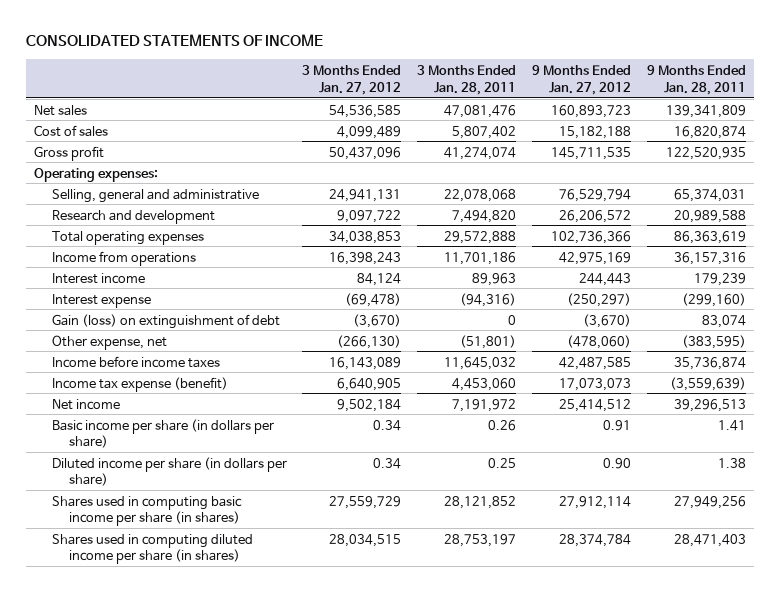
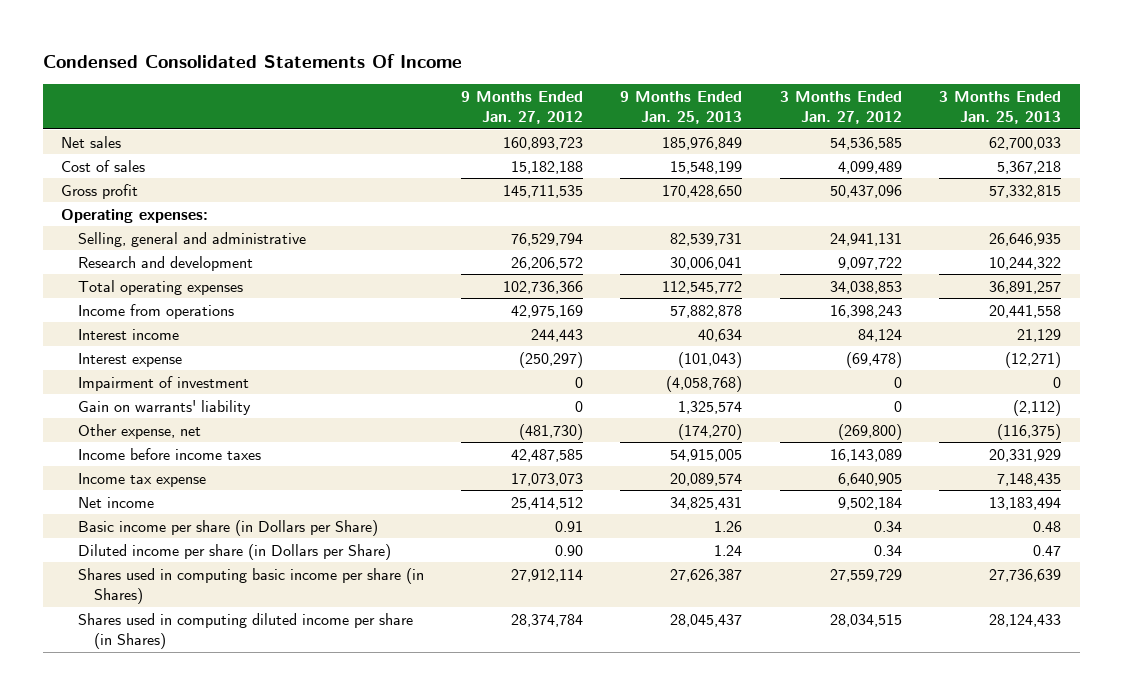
[25,34,323,47] CONSOLIDATED STATEMENTS OF INCOME -> [42,53,462,68] Condensed Consolidated Statements Of Income
[417,64,517,95] 3 Months Ended Jan. 28, 2011 -> none
[647,64,747,95] 9 Months Ended Jan. 28, 2011 -> none
none -> [620,90,743,125] 9 Months Ended Jan. 25, 2013
none -> [939,90,1062,125] 3 Months Ended Jan. 25, 2013
[51,313,280,329] Gain (loss) on extinguishment of debt -> none
none -> [77,375,249,391] Impairment of investment
none -> [77,399,251,415] Gain on warrants' liability
[337,334,402,349] (266,130) -> [837,423,902,440] (269,800)
[567,334,632,349] (478,060) -> [519,423,584,440] (481,730)
[51,376,228,392] Income tax expense (benefit) -> [77,472,206,487] Income tax expense
[51,418,274,449] Basic income per share (in dollars per share) -> [77,519,378,536] Basic income per share (in Dollars per Share)
[51,456,287,487] Diluted income per share (in dollars per share) -> [77,543,391,560] Diluted income per share (in Dollars per Share)
[51,495,242,527] Shares used in computing basic income per share (in shares) -> [77,567,424,605] Shares used in computing basic income per share (in Shares)
[51,533,253,565] Shares used in computing diluted income per share (in shares) -> [77,612,413,650] Shares used in computing diluted income per share (in Shares)

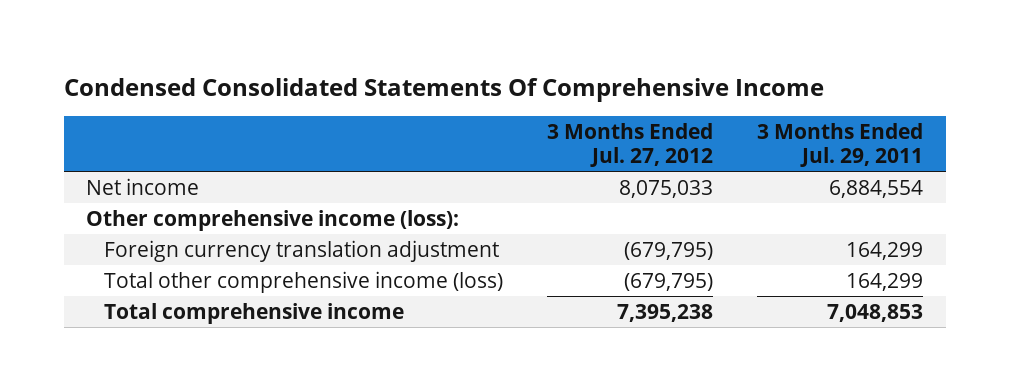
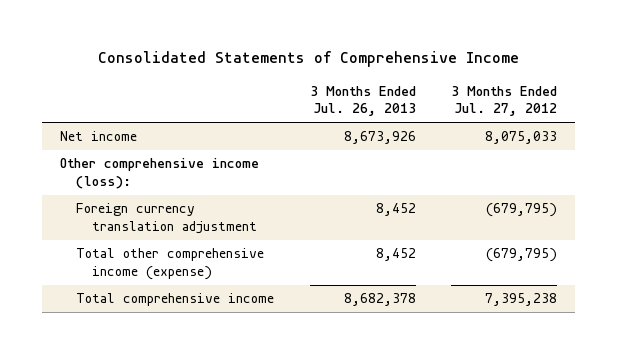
[64,77,825,102] Condensed Consolidated Statements Of Comprehensive Income -> [97,51,519,68] Consolidated Statements of Comprehensive Income
[757,122,924,168] 3 Months Ended Jul. 29, 2011 -> none
none -> [309,85,416,117] 3 Months Ended Jul. 26, 2013
[103,270,503,293] Total other comprehensive income (loss) -> [75,248,264,281] Total other comprehensive income (expense)

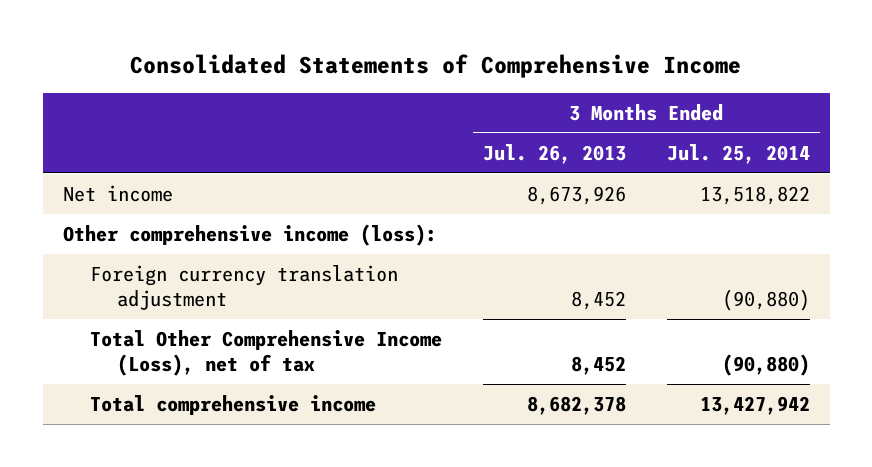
[451,85,558,117] 3 Months Ended Jul. 27, 2012 -> none
none -> [666,143,810,164] Jul. 25, 2014
[75,248,264,281] Total other comprehensive income (expense) -> [90,329,443,377] Total Other Comprehensive Income (Loss), net of tax

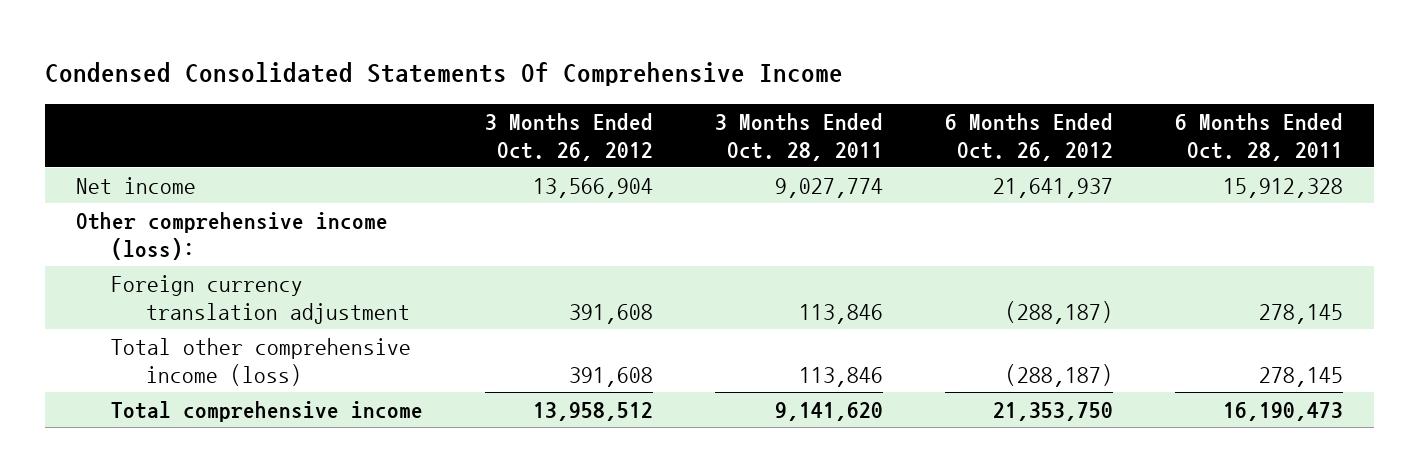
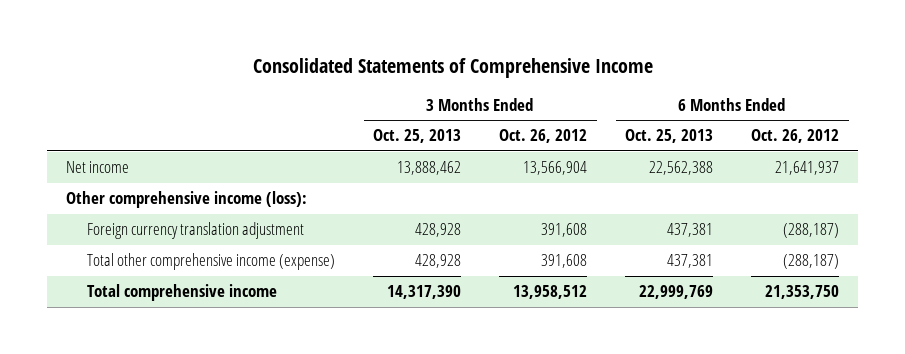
[45,61,844,86] Condensed Consolidated Statements Of Comprehensive Income -> [252,57,653,78] Consolidated Statements of Comprehensive Income
[714,112,883,161] 3 Months Ended Oct. 28, 2011 -> none
[1174,112,1343,161] 6 Months Ended Oct. 28, 2011 -> none
none -> [373,129,462,144] Oct. 25, 2013
none -> [625,129,714,144] Oct. 25, 2013
[111,337,412,386] Total other comprehensive income (loss) -> [87,253,336,271] Total other comprehensive income (expense)

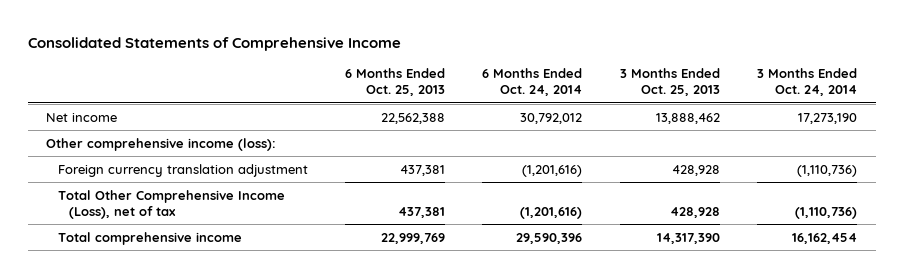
[499,129,588,144] Oct. 26, 2012 -> none
[751,129,840,144] Oct. 26, 2012 -> none
none -> [482,68,583,97] 6 Months Ended Oct. 24, 2014
none -> [756,68,857,97] 3 Months Ended Oct. 24, 2014
[87,253,336,271] Total other comprehensive income (expense) -> [57,189,285,219] Total Other Comprehensive Income (Loss), net of tax

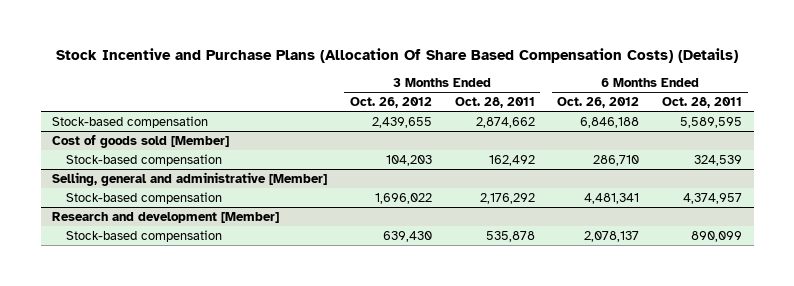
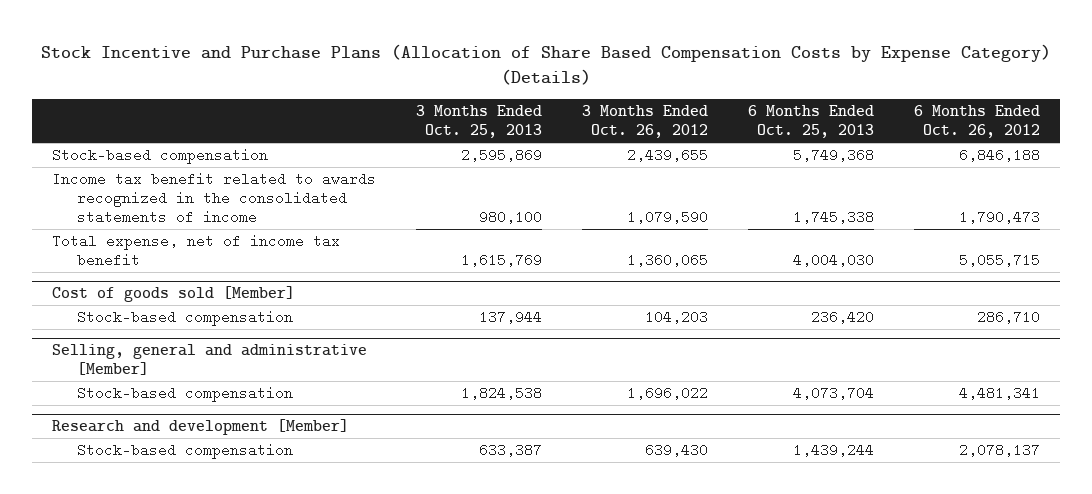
[56,48,739,64] Stock Incentive and Purchase Plans (Allocation Of Share Based Compensation Costs) (Details) -> [41,43,1052,85] Stock Incentive and Purchase Plans (Allocation of Share Based Compensation Costs by Expense Category) (Details)
[454,97,535,109] Oct. 28, 2011 -> none
[662,97,743,109] Oct. 28, 2011 -> none
none -> [416,105,543,139] 3 Months Ended Oct. 25, 2013
none -> [748,105,875,139] 6 Months Ended Oct. 25, 2013
none -> [52,171,377,224] Income tax benefit related to awards recognized in the consolidated statements of income
none -> [52,233,341,267] Total expense, net of income tax benefit

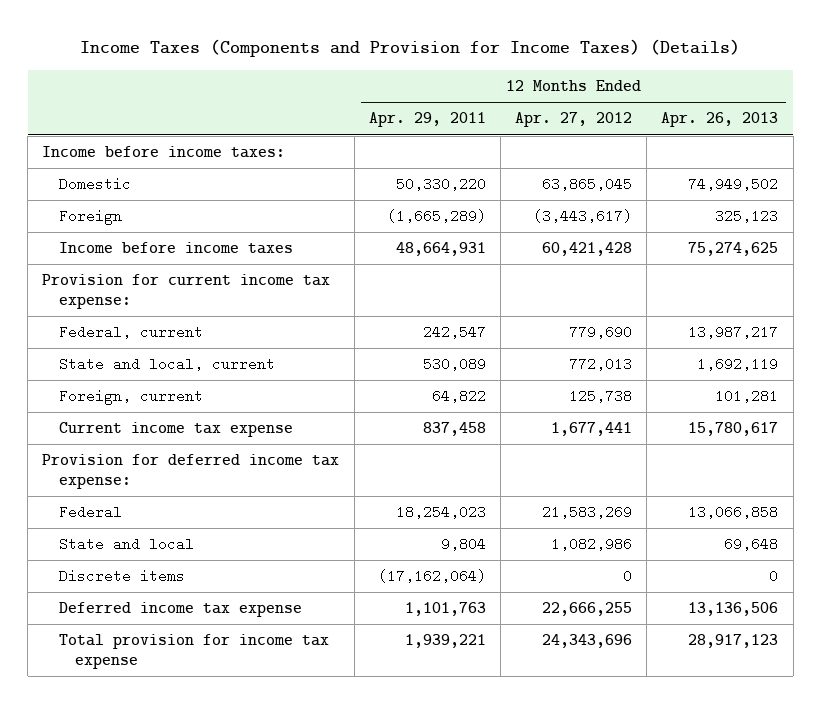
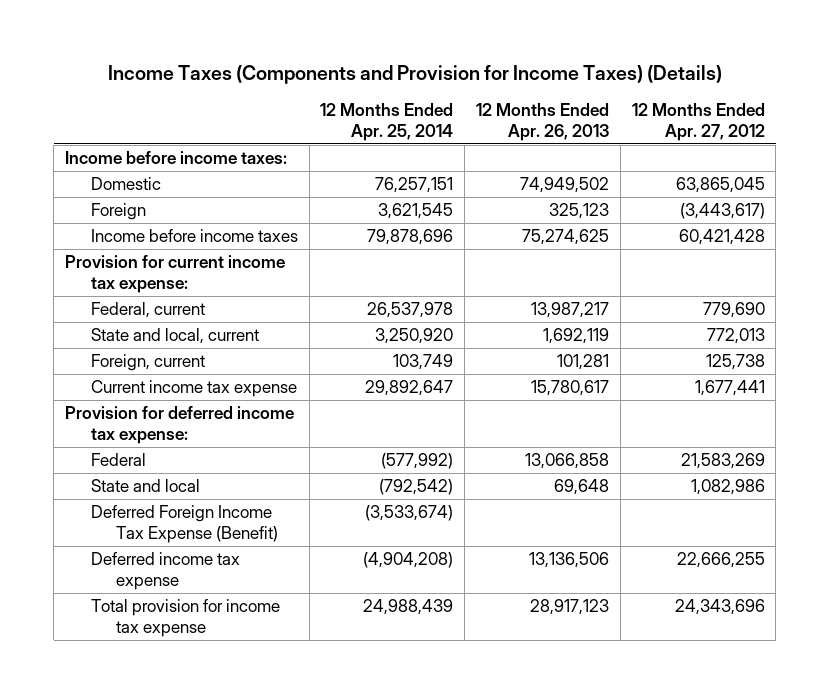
[368,112,486,128] Apr. 29, 2011 -> none
none -> [320,102,454,142] 12 Months Ended Apr. 25, 2014
[58,569,185,584] Discrete items -> none
none -> [90,504,279,544] Deferred Foreign Income Tax Expense (Benefit)

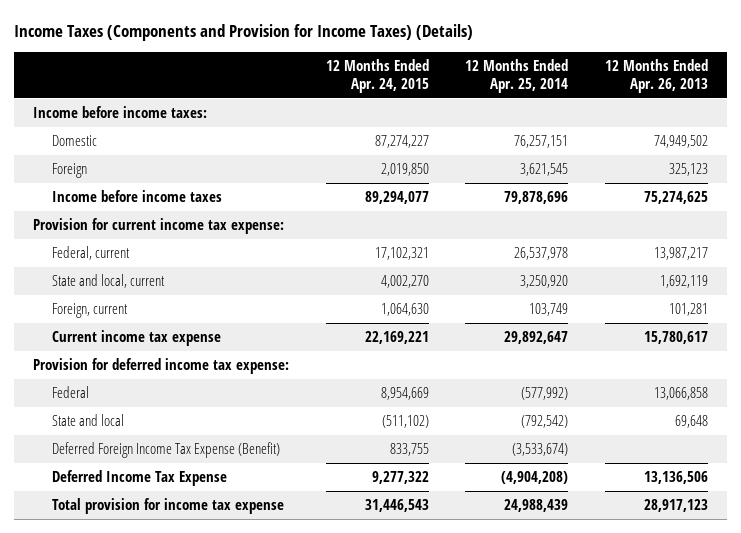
[631,102,765,142] 12 Months Ended Apr. 27, 2012 -> none
none -> [325,59,429,93] 12 Months Ended Apr. 24, 2015
[90,551,240,591] Deferred income tax expense -> [52,470,228,487] Deferred Income Tax Expense

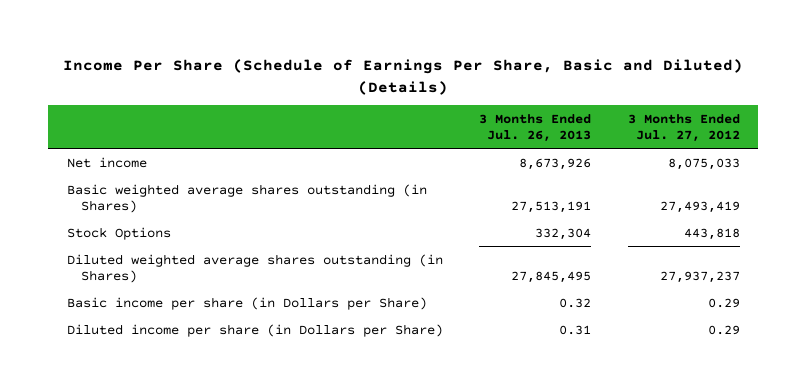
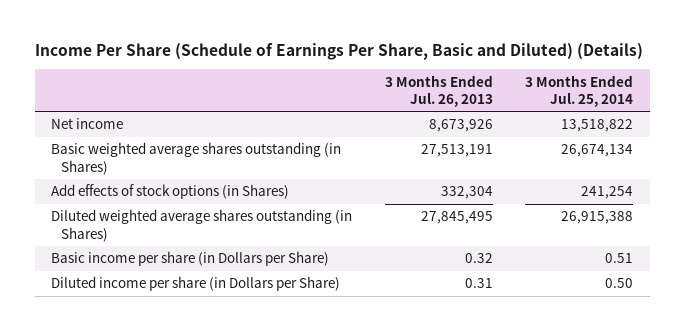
[627,113,740,143] 3 Months Ended Jul. 27, 2012 -> none
none -> [525,74,634,107] 3 Months Ended Jul. 25, 2014
[66,226,171,240] Stock Options -> [51,184,290,200] Add effects of stock options (in Shares)

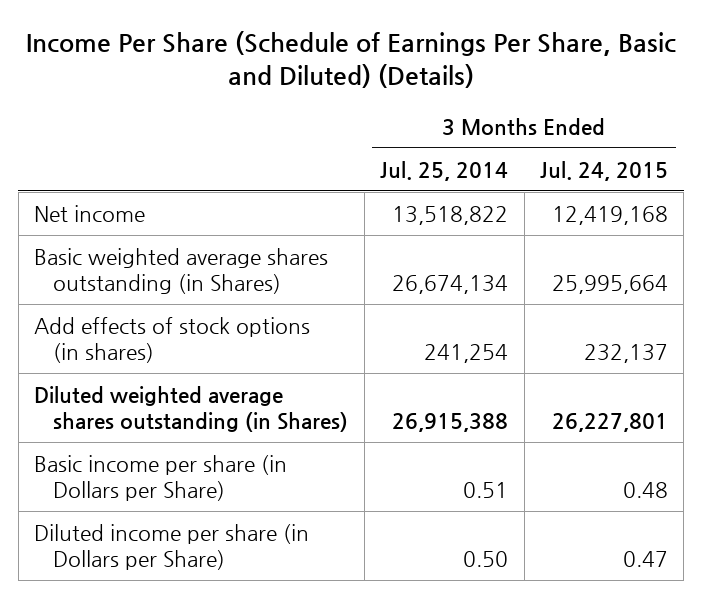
[384,74,493,107] 3 Months Ended Jul. 26, 2013 -> none
none -> [539,160,668,181] Jul. 24, 2015
[51,184,290,200] Add effects of stock options (in Shares) -> [34,316,311,364] Add effects of stock options (in shares)

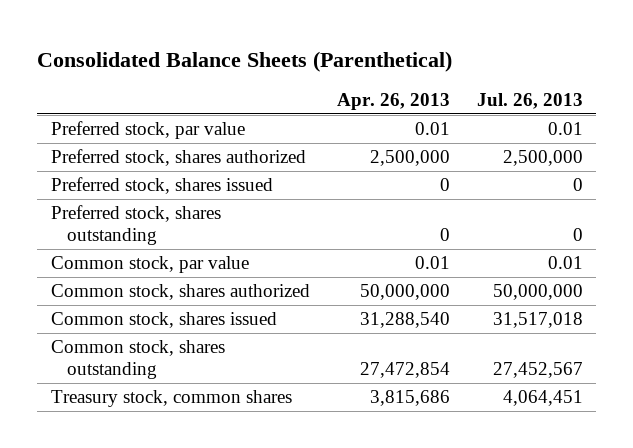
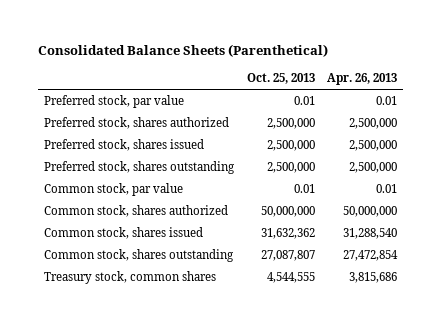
[476,93,583,110] Jul. 26, 2013 -> none
none -> [246,73,315,85] Oct. 25, 2013
[439,178,450,192] 0 -> [348,140,397,152] 2,500,000
[439,228,450,242] 0 -> [348,162,397,174] 2,500,000

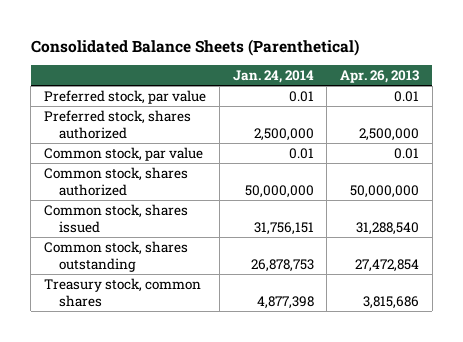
[246,73,315,85] Oct. 25, 2013 -> none
none -> [232,69,314,83] Jan. 24, 2014
[44,139,205,152] Preferred stock, shares issued -> none
[44,161,236,175] Preferred stock, shares outstanding -> none

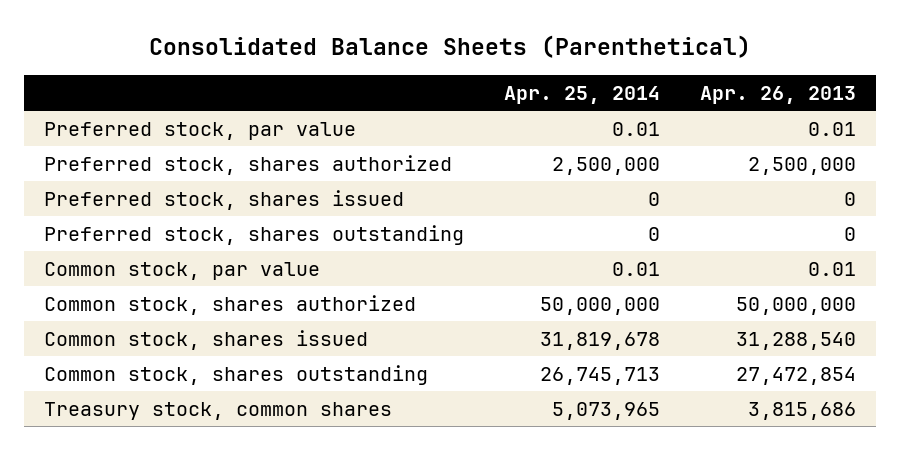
[232,69,314,83] Jan. 24, 2014 -> none
none -> [503,86,660,105] Apr. 25, 2014
none -> [43,189,404,210] Preferred stock, shares issued
none -> [43,224,464,245] Preferred stock, shares outstanding

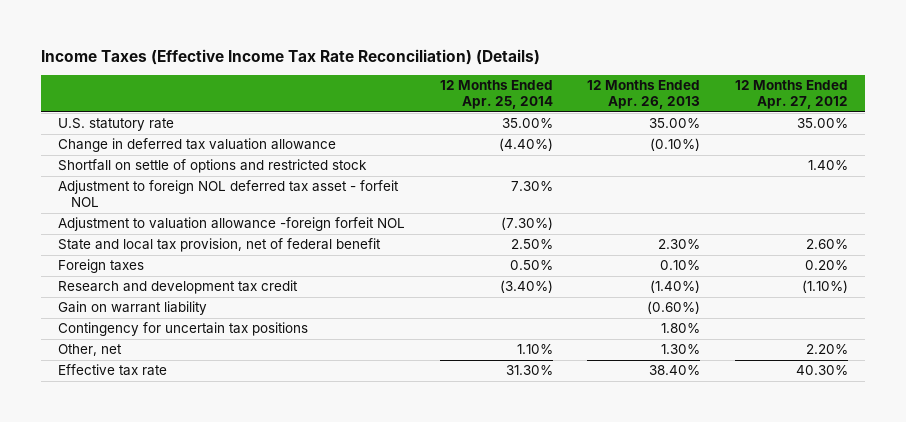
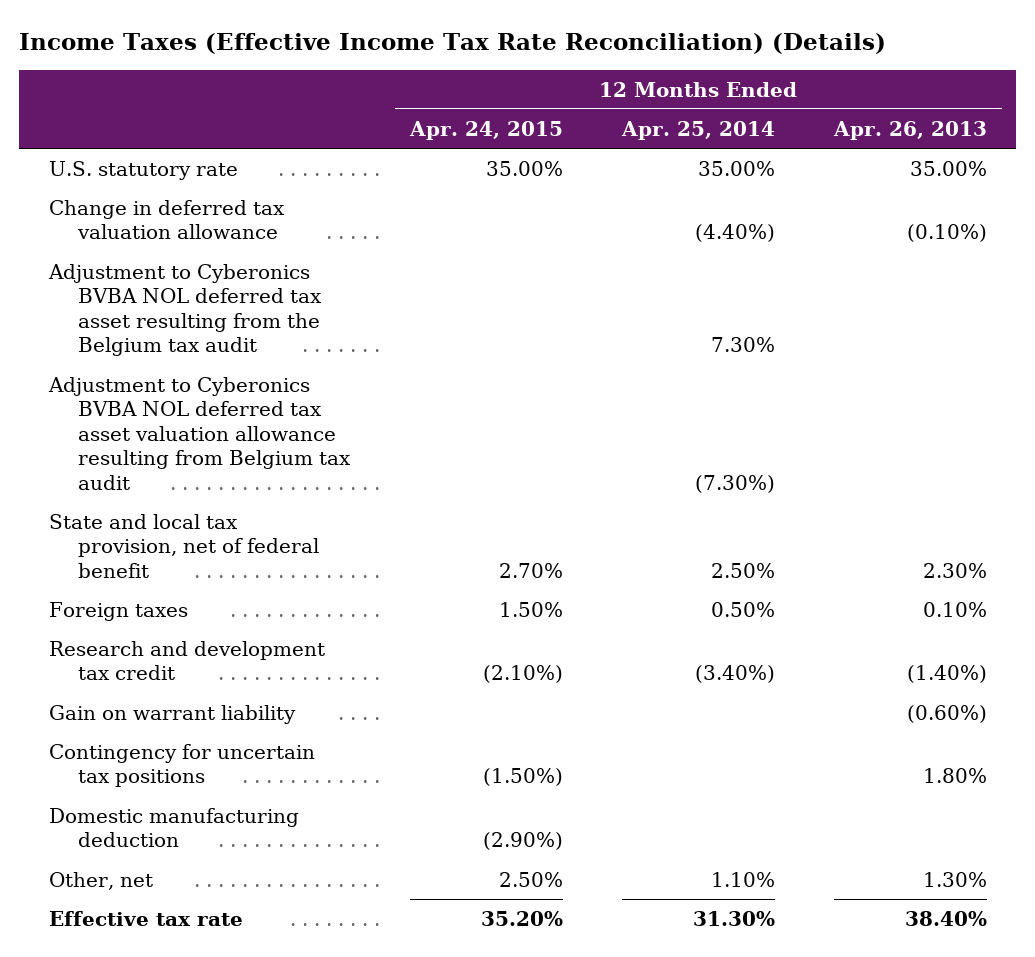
[734,80,848,110] 12 Months Ended Apr. 27, 2012 -> none
none -> [408,120,563,140] Apr. 24, 2015
[58,159,368,174] Shortfall on settle of options and restricted stock -> none
[58,180,400,208] Adjustment to foreign NOL deferred tax asset - forfeit NOL -> [47,263,323,357] Adjustment to Cyberonics BVBA NOL deferred tax asset resulting from the Belgium tax audit
[58,217,406,232] Adjustment to valuation allowance -foreign forfeit NOL -> [47,376,352,490] Adjustment to Cyberonics BVBA NOL deferred tax asset valuation allowance resulting from Belgium tax audit
none -> [48,807,299,848] Domestic manufacturing deduction

